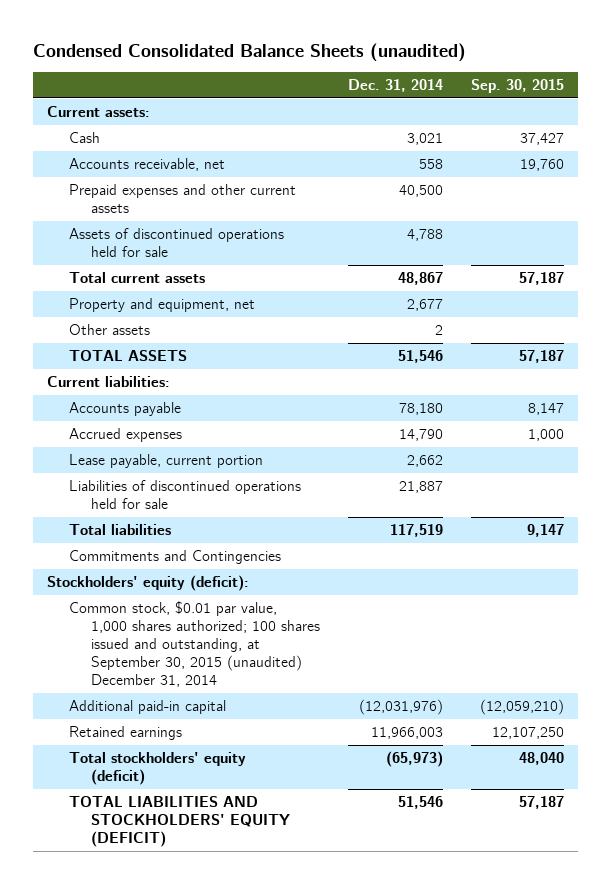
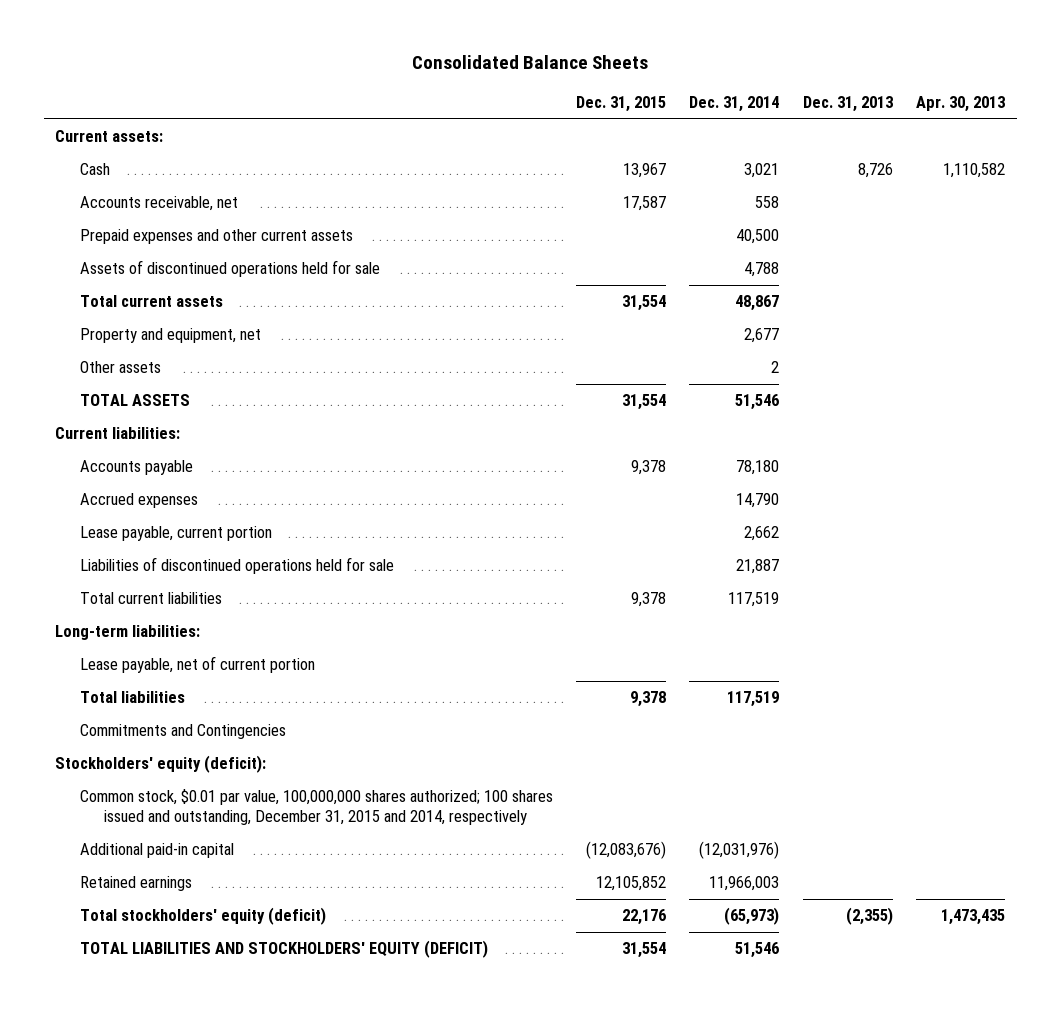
[33,42,467,62] Condensed Consolidated Balance Sheets (unaudited) -> [412,55,649,70] Consolidated Balance Sheets
[471,78,565,93] Sep. 30, 2015 -> none
none -> [575,96,666,113] Dec. 31, 2015
none -> [802,96,893,113] Dec. 31, 2013
none -> [915,96,1005,113] Apr. 30, 2013
none -> [79,592,222,605] Total current liabilities
none -> [55,625,201,641] Long-term liabilities:
none -> [79,656,315,674] Lease payable, net of current portion
[69,601,321,688] Common stock, $0.01 par value, 1,000 shares authorized; 100 shares issued and outstanding, at September 30, 2015 (unaudited) December 31, 2014 -> [79,789,553,826] Common stock, $0.01 par value, 100,000,000 shares authorized; 100 shares issued and outstanding, December 31, 2015 and 2014, respectively

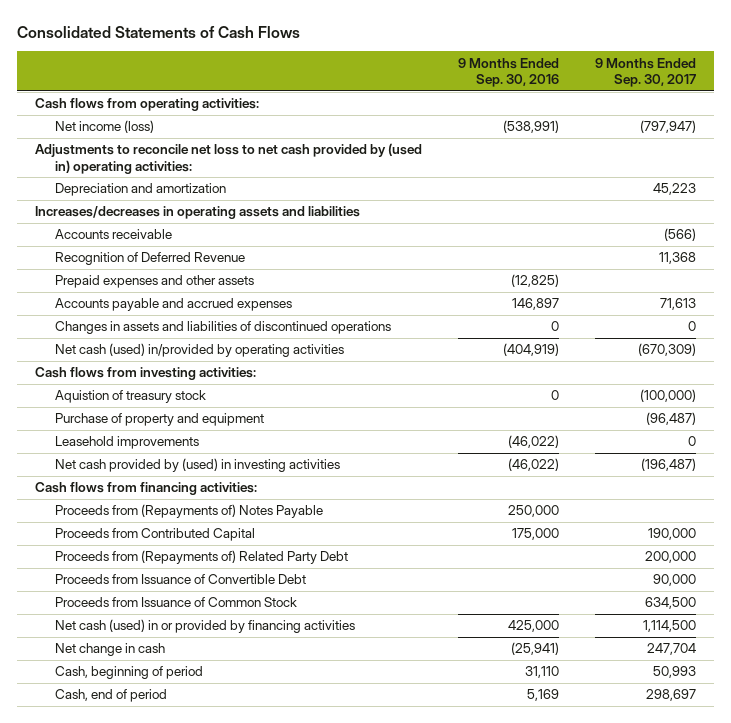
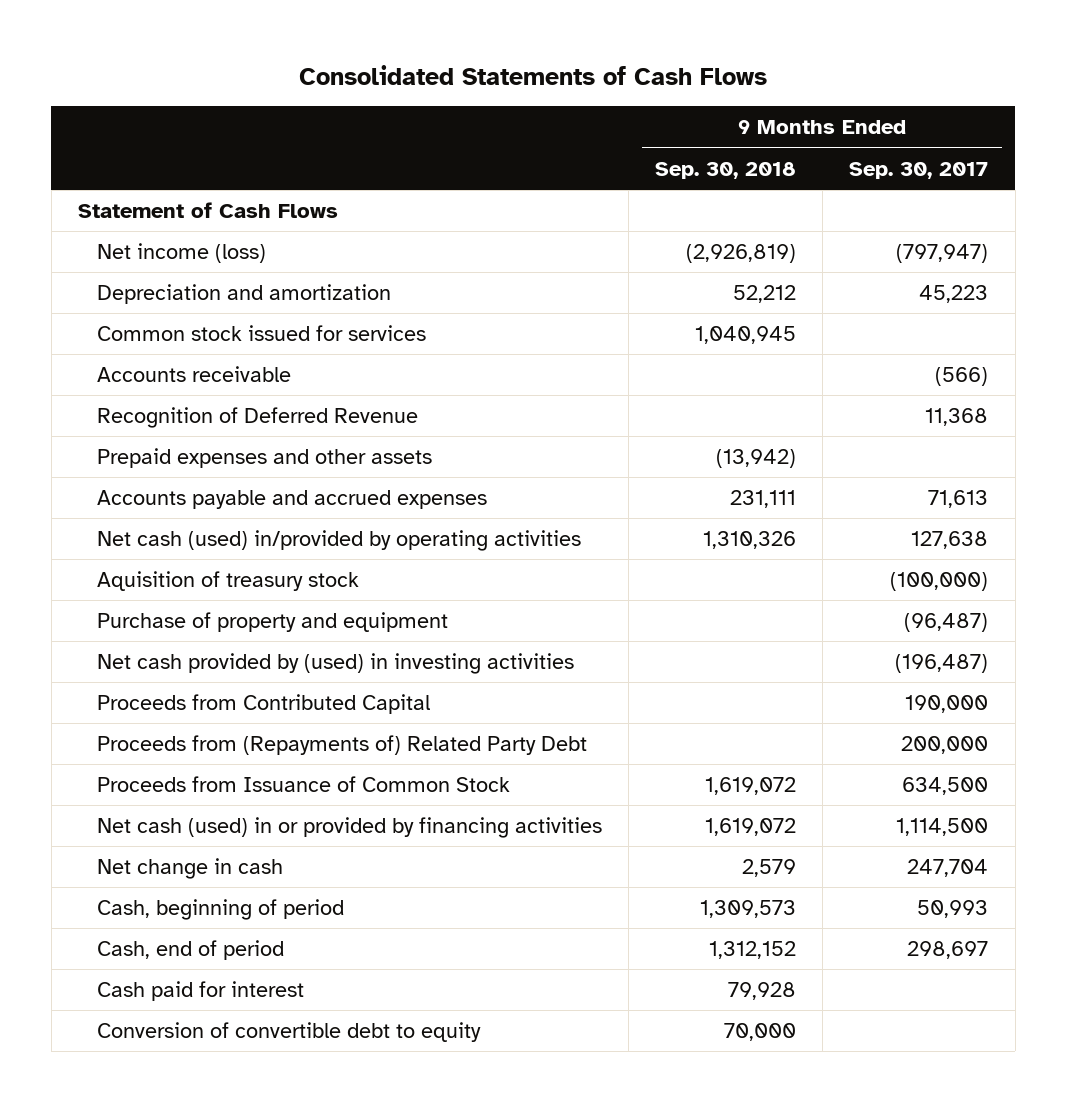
[457,57,559,88] 9 Months Ended Sep. 30, 2016 -> none
none -> [655,161,797,179] Sep. 30, 2018
[35,98,260,112] Cash flows from operating activities: -> none
none -> [78,202,339,219] Statement of Cash Flows
[35,143,423,174] Adjustments to reconcile net loss to net cash provided by (used in) operating activities: -> none
[35,206,361,220] Increases/decreases in operating assets and liabilities -> none
none -> [96,325,426,342] Common stock issued for services
[54,321,391,335] Changes in assets and liabilities of discontinued operations -> none
[35,367,257,381] Cash flows from investing activities: -> none
[637,343,696,357] (670,309) -> [911,531,989,550] 127,638
[54,390,206,404] Aquistion of treasury stock -> [96,571,359,592] Aquisition of treasury stock
[54,436,199,450] Leasehold improvements -> none
[35,482,258,496] Cash flows from financing activities: -> none
[54,504,323,519] Proceeds from (Repayments of) Notes Payable -> none
[54,574,306,585] Proceeds from Issuance of Convertible Debt -> none
none -> [96,981,304,1002] Cash paid for interest
none -> [96,1022,481,1043] Conversion of convertible debt to equity

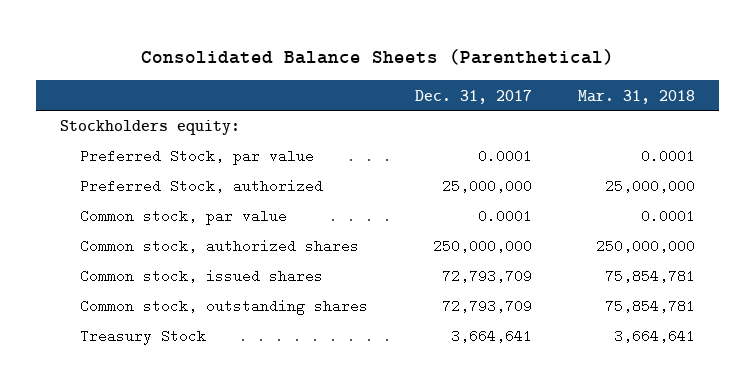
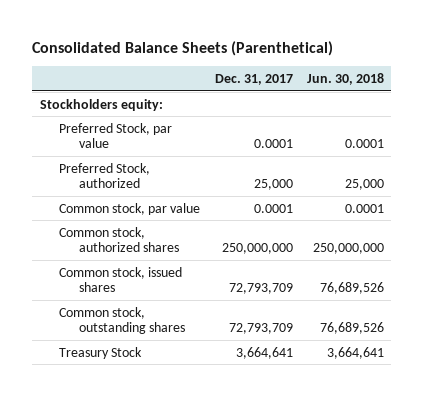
[578,89,696,104] Mar. 31, 2018 -> none
none -> [307,72,385,85] Jun. 30, 2018
[441,179,532,194] 25,000,000 -> [253,179,293,191] 25,000

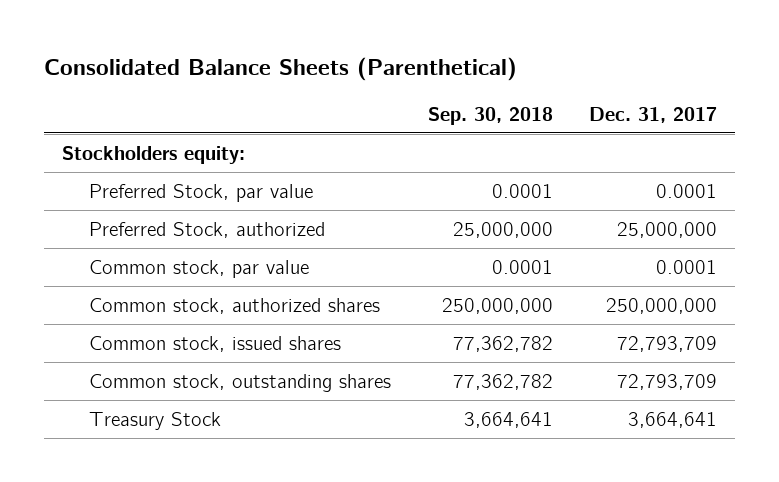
[307,72,385,85] Jun. 30, 2018 -> none
none -> [427,106,553,125] Sep. 30, 2018
[253,179,293,191] 25,000 -> [616,221,717,238] 25,000,000

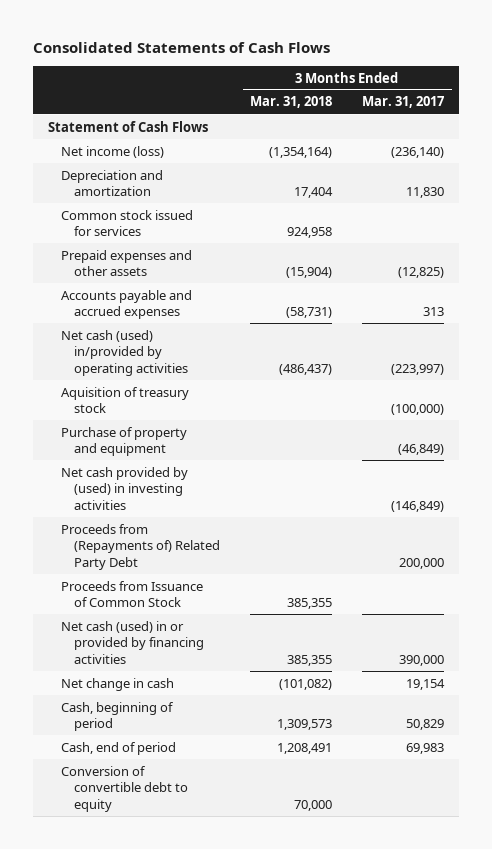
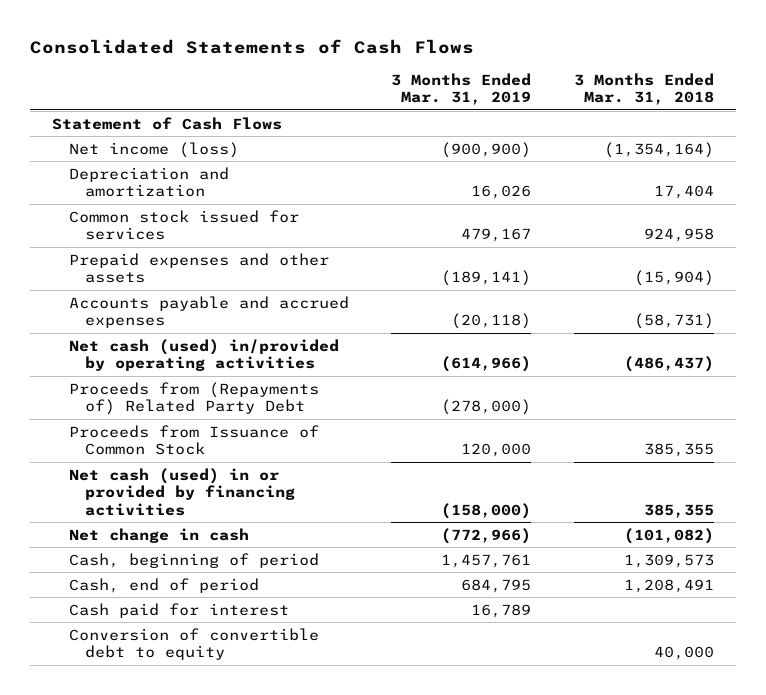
[362,96,445,109] Mar. 31, 2017 -> none
none -> [391,73,532,106] 3 Months Ended Mar. 31, 2019
[61,386,190,414] Aquisition of treasury stock -> none
[61,426,188,457] Purchase of property and equipment -> none
[61,466,189,510] Net cash provided by (used) in investing activities -> none
none -> [68,602,289,618] Cash paid for interest
[294,799,333,811] 70,000 -> [654,646,715,661] 40,000

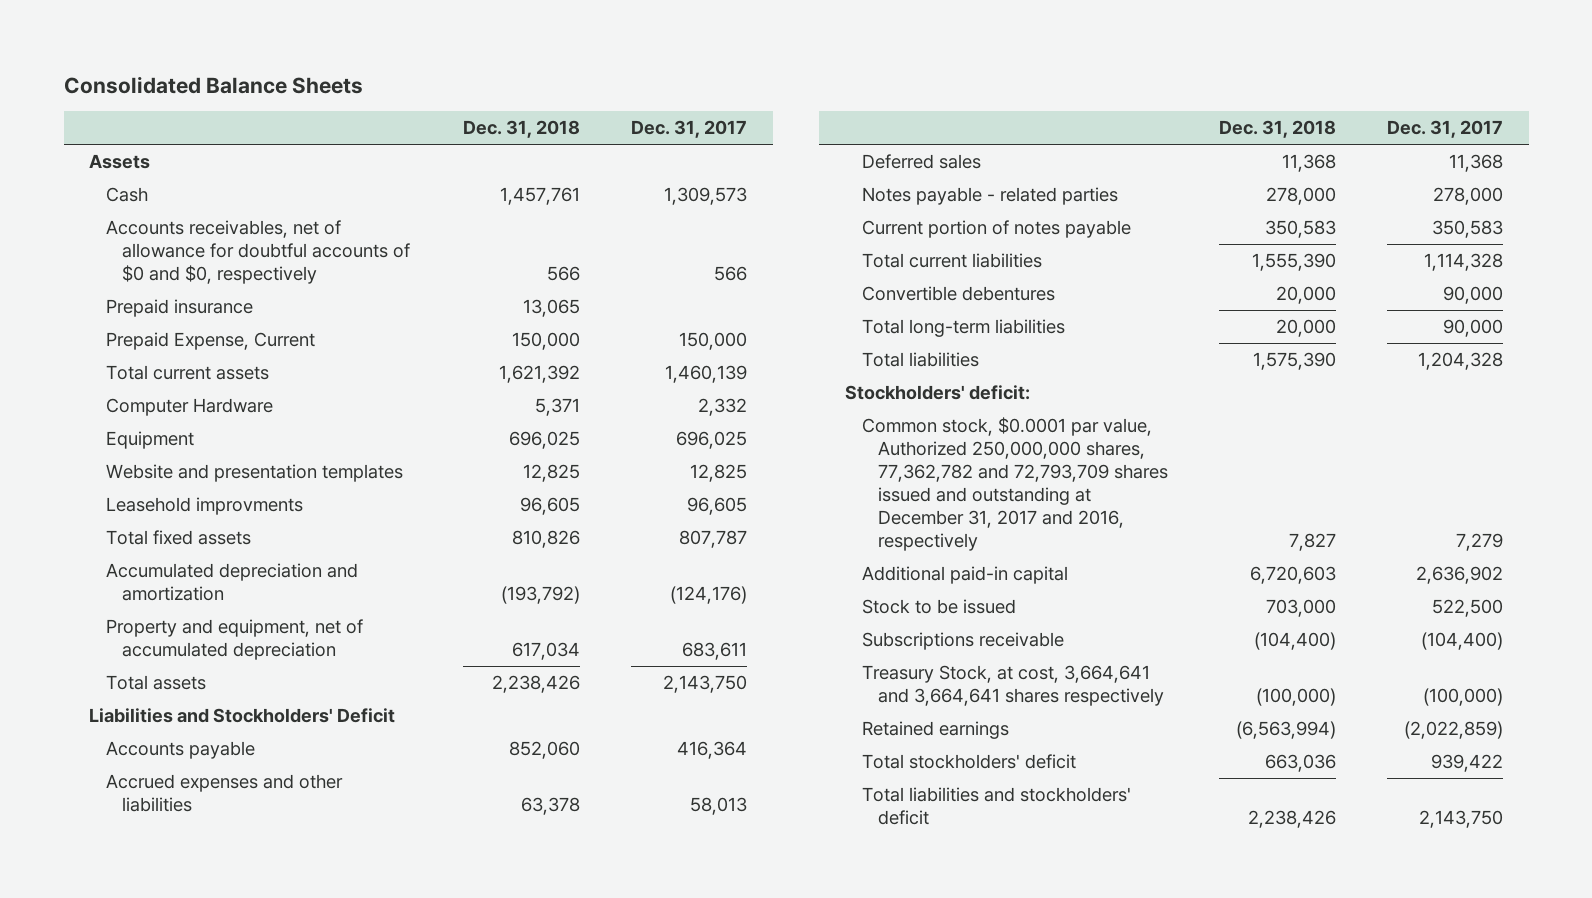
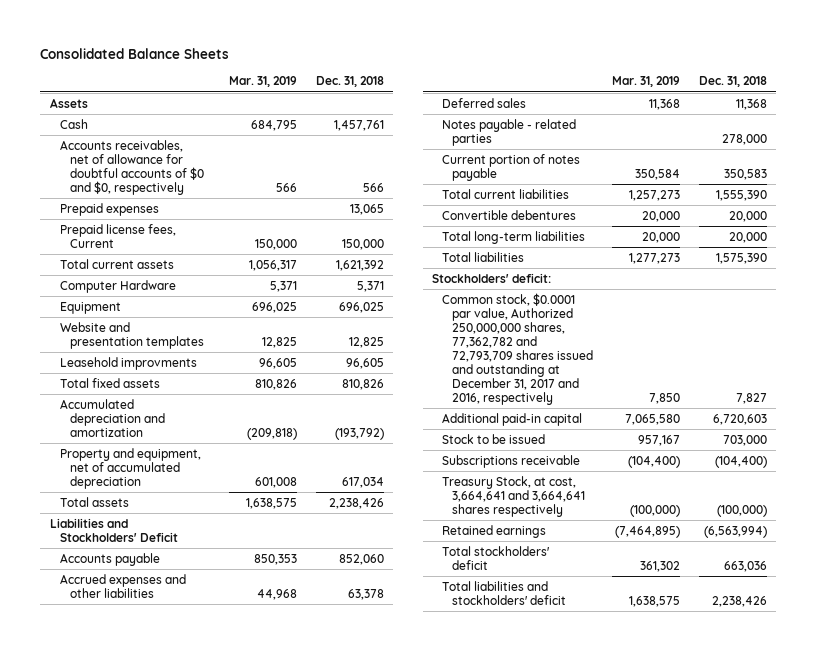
[631,120,748,139] Dec. 31, 2017 -> none
none -> [229,76,298,88] Mar. 31, 2019
[105,299,253,318] Prepaid insurance -> [59,202,159,216] Prepaid expenses
[105,332,315,351] Prepaid Expense, Current -> [59,223,176,248] Prepaid license fees, Current

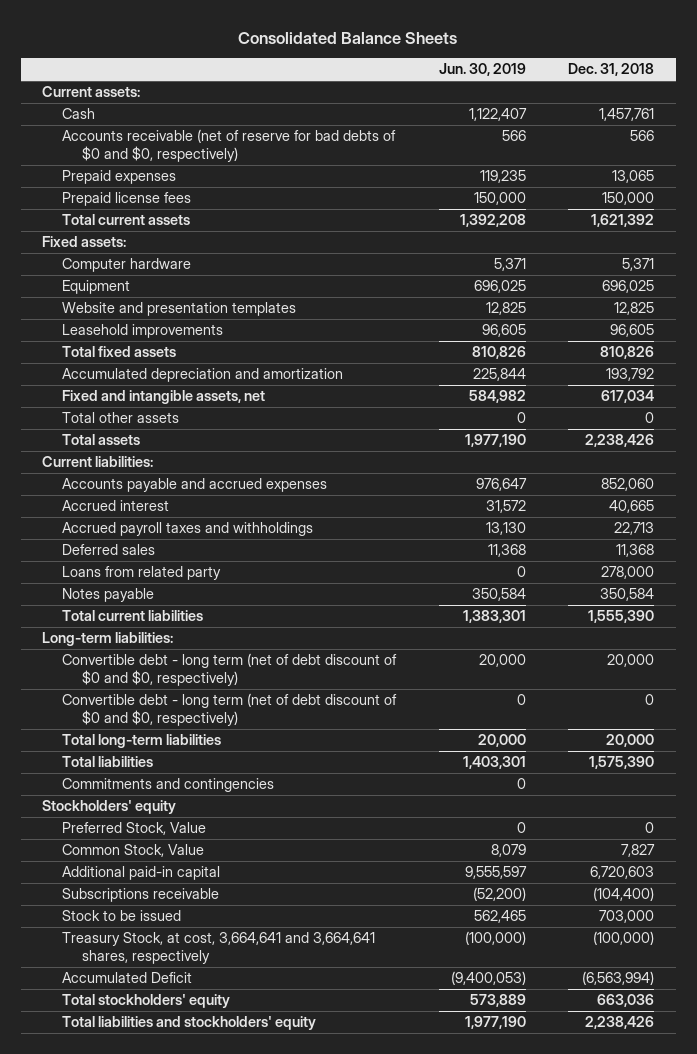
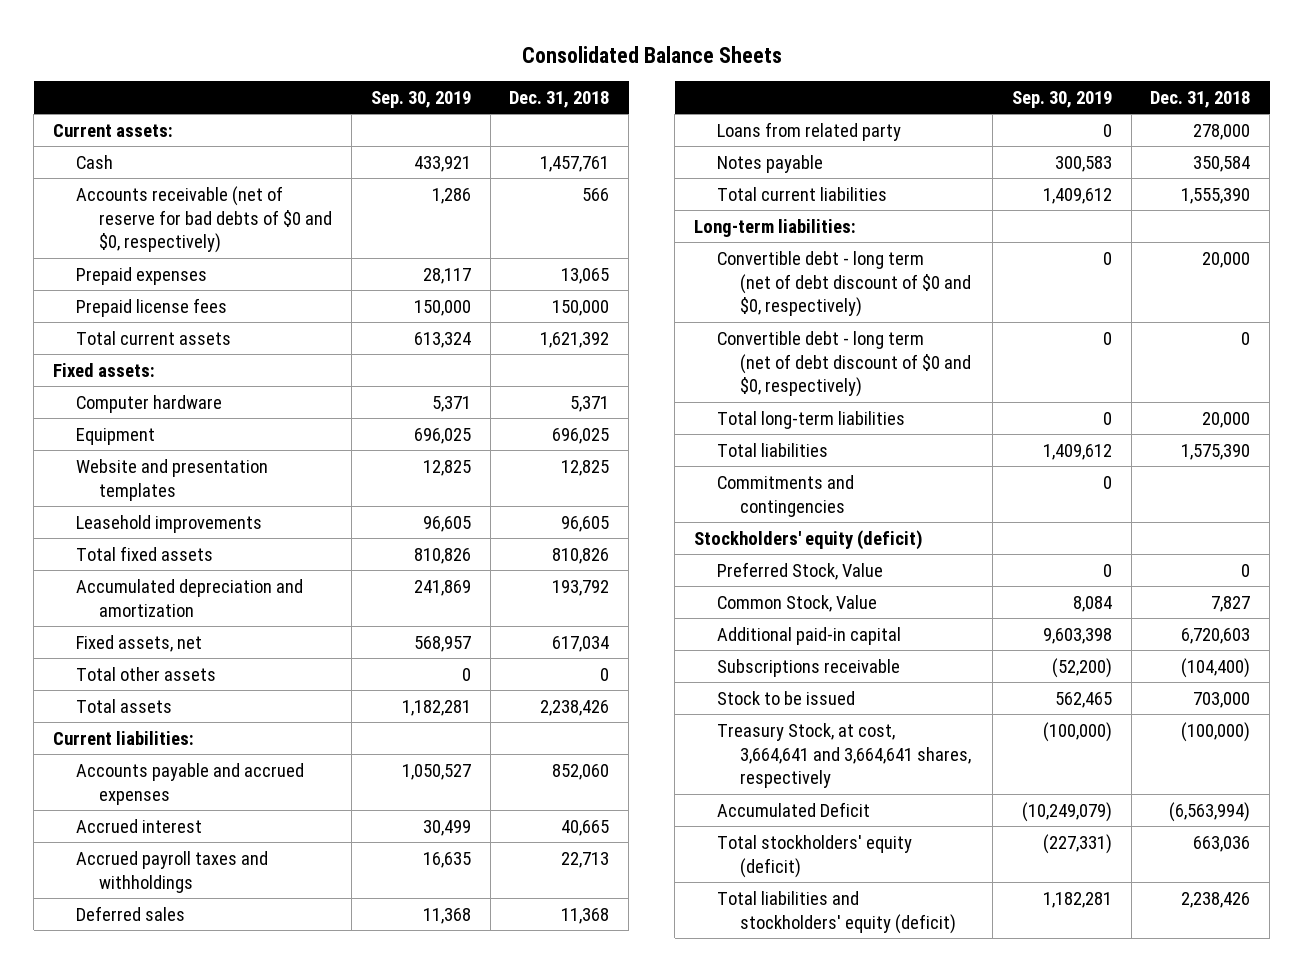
[438,63,526,77] Jun. 30, 2019 -> none
none -> [370,90,471,108] Sep. 30, 2019
[62,390,266,405] Fixed and intangible assets, net -> [76,634,203,652] Fixed assets, net
[42,800,177,815] Stockholders' equity -> [694,529,924,550] Stockholders' equity (deficit)
[62,994,231,1009] Total stockholders' equity -> [717,834,913,878] Total stockholders' equity (deficit)
[62,1016,317,1031] Total liabilities and stockholders' equity -> [717,890,957,934] Total liabilities and stockholders' equity (deficit)

